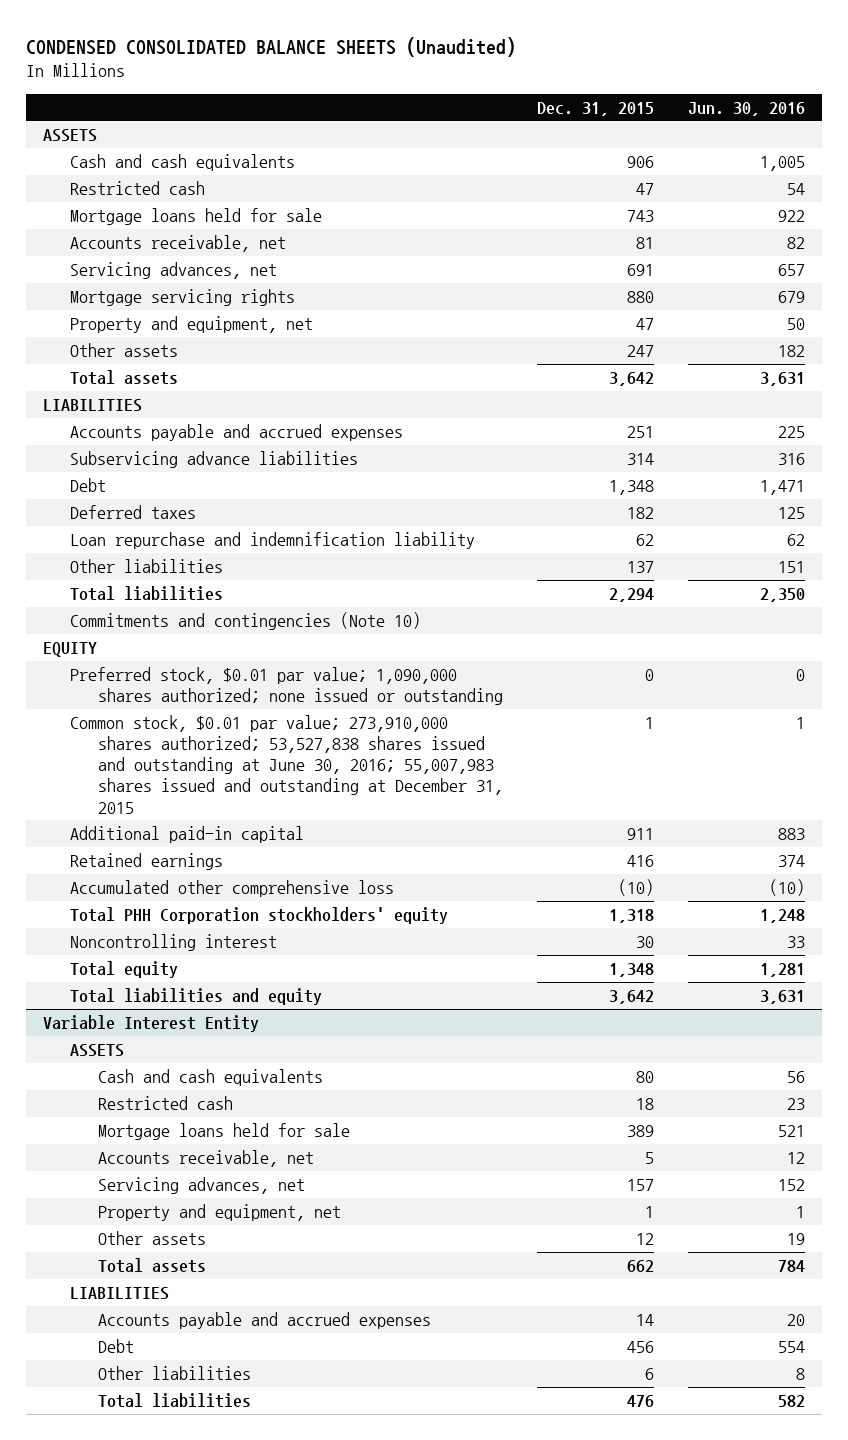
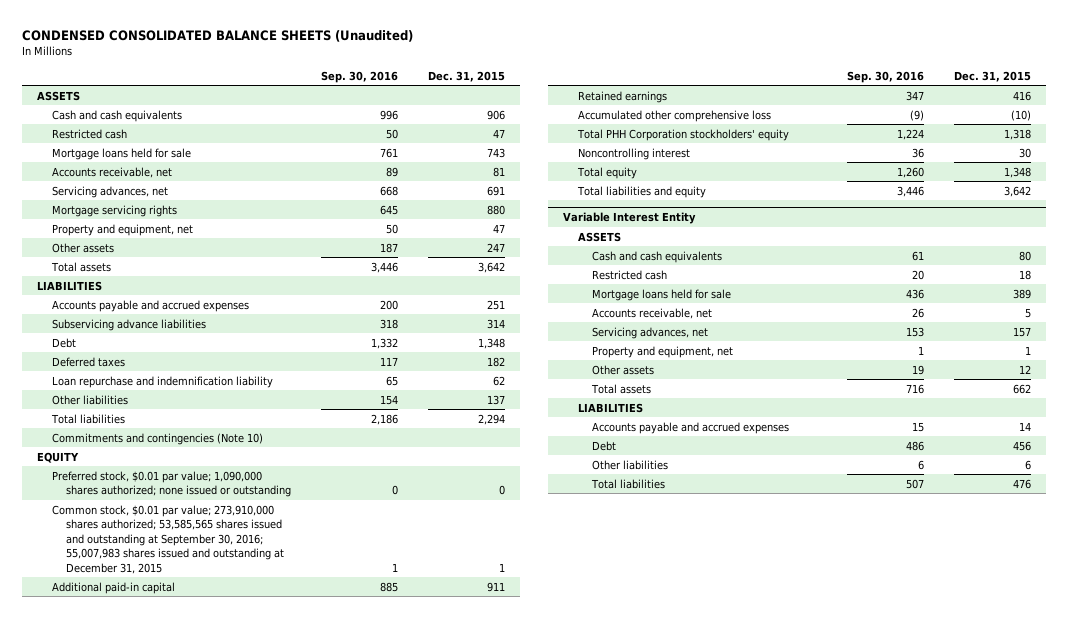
[687,101,805,116] Jun. 30, 2016 -> none
none -> [321,70,399,83] Sep. 30, 2016
[70,714,503,814] Common stock, $0.01 par value; 273,910,000 shares authorized; 53,527,838 shares issued and outstanding at June 30, 2016; 55,007,983 shares issued and outstanding at December 31, 2015 -> [51,504,284,574] Common stock, $0.01 par value; 273,910,000 shares authorized; 53,585,565 shares issued and outstanding at September 30, 2016; 55,007,983 shares issued and outstanding at December 31, 2015

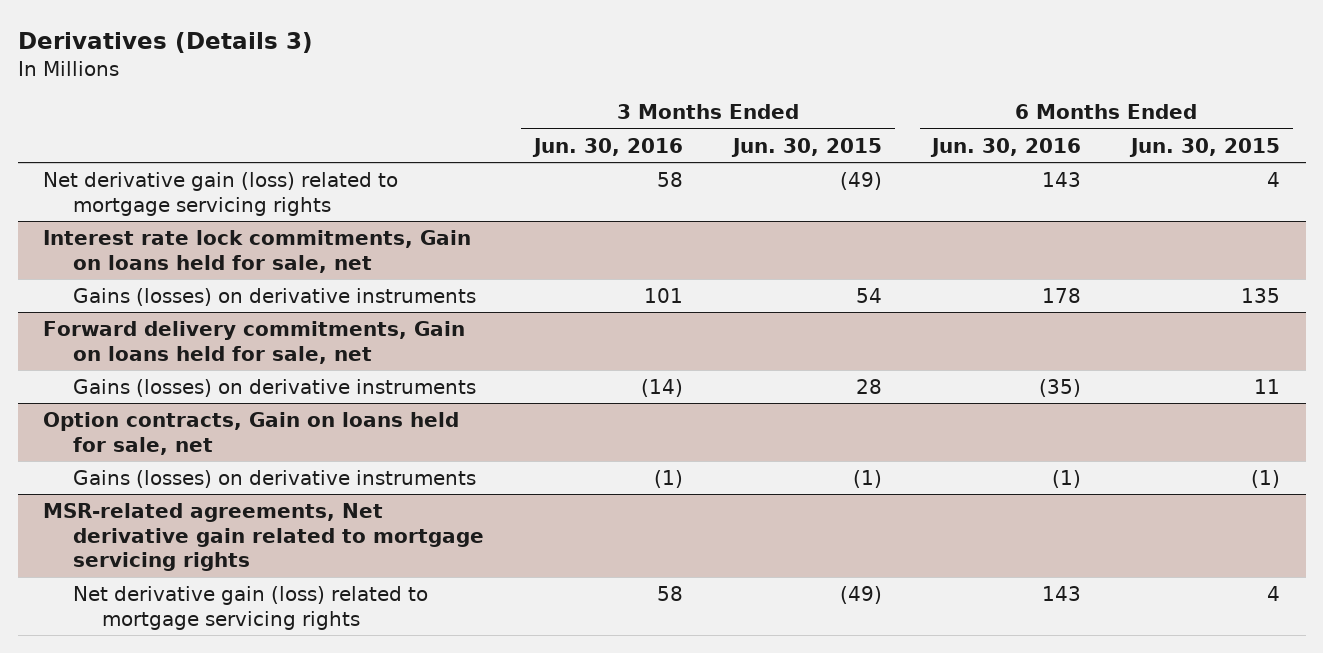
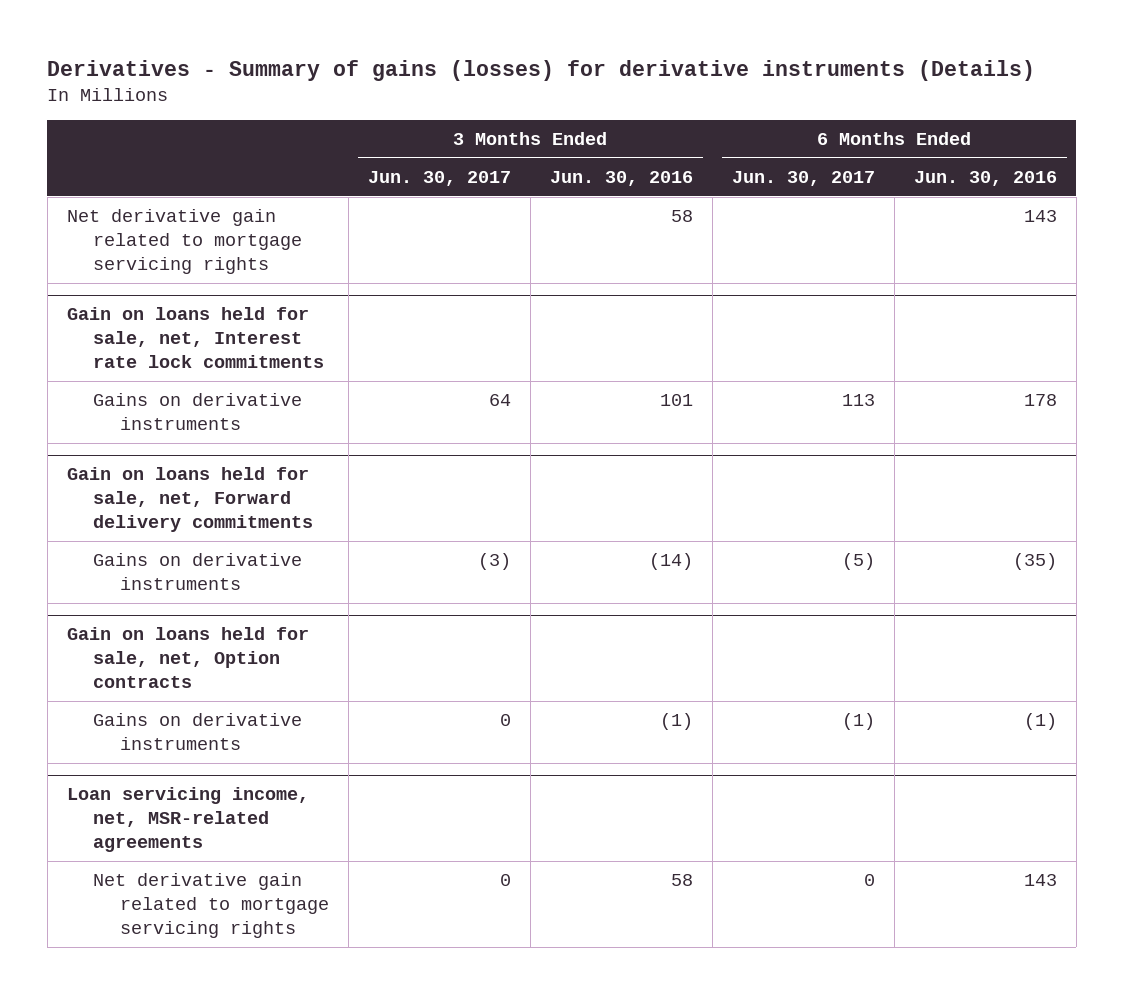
[17,31,313,53] Derivatives (Details 3) -> [47,60,1036,82] Derivatives - Summary of gains (losses) for derivative instruments (Details)
[730,137,882,157] Jun. 30, 2015 -> none
[1129,137,1281,157] Jun. 30, 2015 -> none
none -> [367,171,511,187] Jun. 30, 2017
none -> [731,171,875,187] Jun. 30, 2017
[42,502,484,572] MSR-related agreements, Net derivative gain related to mortgage servicing rights -> none
[42,171,398,216] Net derivative gain (loss) related to mortgage servicing rights -> [66,209,303,275] Net derivative gain related to mortgage servicing rights
[42,229,471,273] Interest rate lock commitments, Gain on loans held for sale, net -> [66,307,325,369] Gain on loans held for sale, net, Interest rate lock commitments
[72,287,476,306] Gains (losses) on derivative instruments -> [93,393,303,431] Gains on derivative instruments
[42,320,465,364] Forward delivery commitments, Gain on loans held for sale, net -> [66,467,314,533] Gain on loans held for sale, net, Forward delivery commitments
[72,378,476,397] Gains (losses) on derivative instruments -> [93,553,303,591] Gains on derivative instruments
[42,411,459,455] Option contracts, Gain on loans held for sale, net -> [66,627,309,689] Gain on loans held for sale, net, Option contracts
[72,469,476,488] Gains (losses) on derivative instruments -> [93,713,303,751] Gains on derivative instruments
none -> [66,787,309,853] Loan servicing income, net, MSR-related agreements
[72,585,428,630] Net derivative gain (loss) related to mortgage servicing rights -> [93,873,329,939] Net derivative gain related to mortgage servicing rights

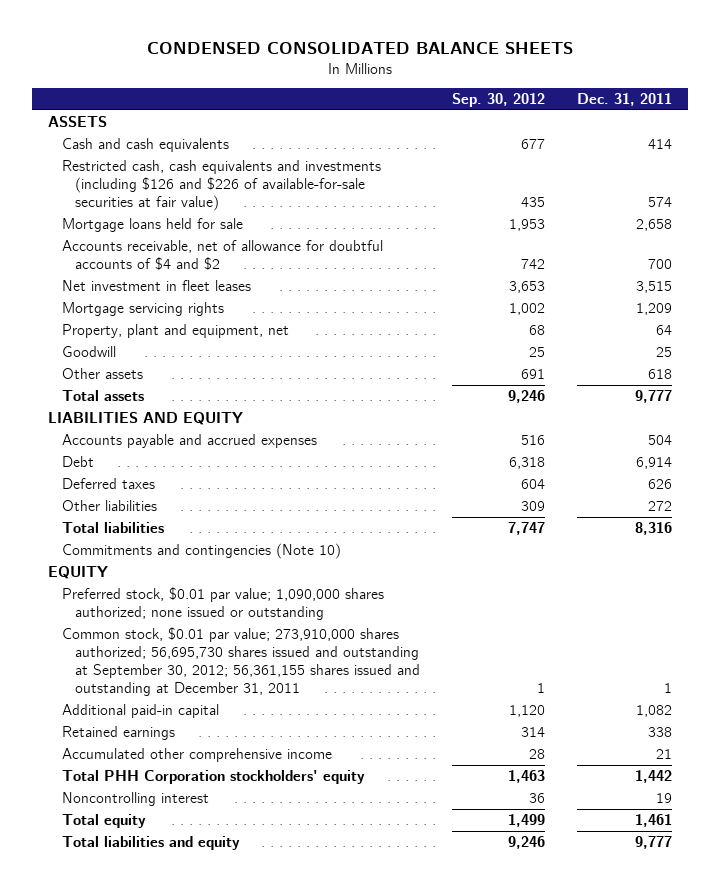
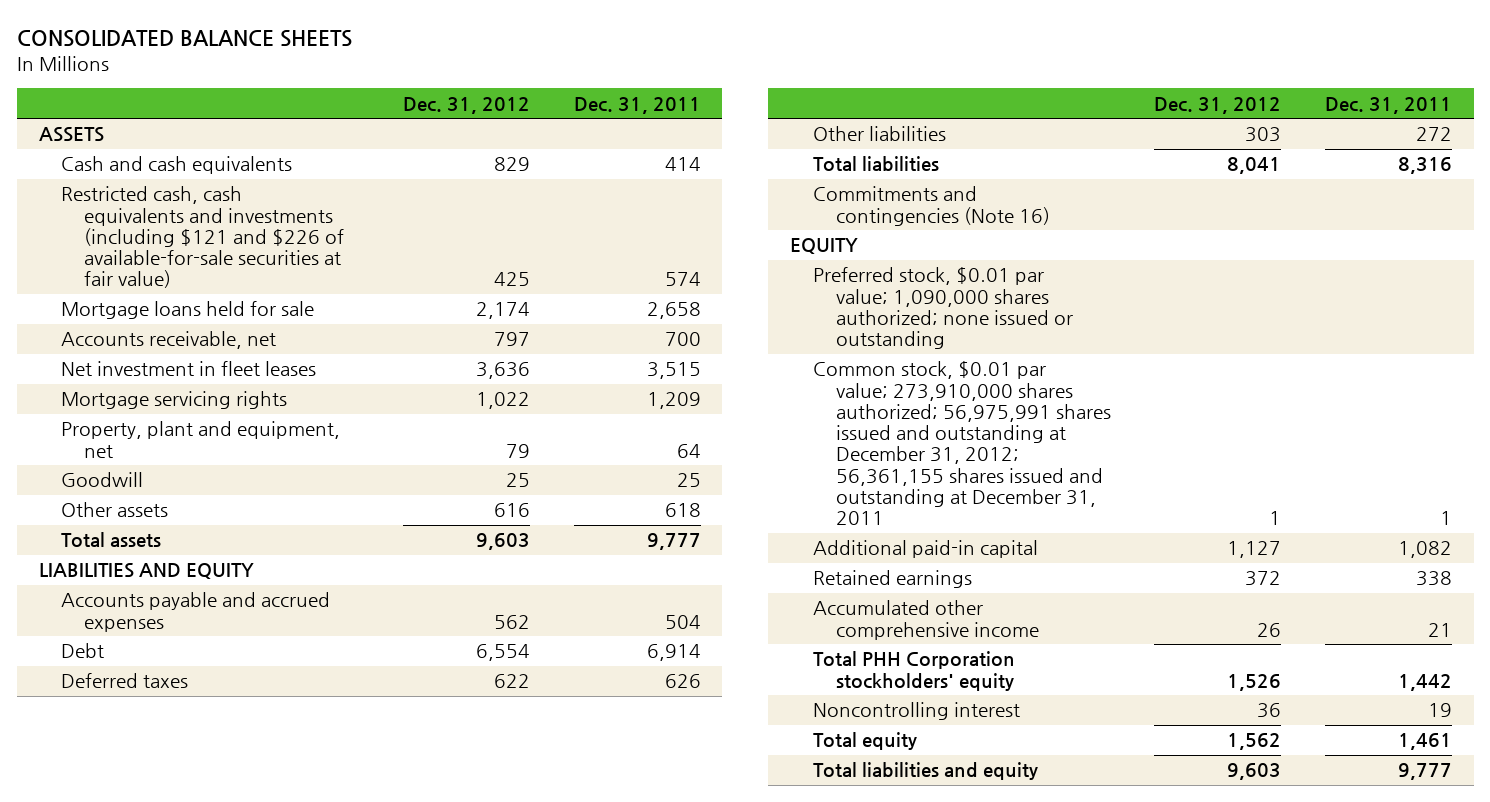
[147,42,574,55] CONDENSED CONSOLIDATED BALANCE SHEETS -> [16,30,352,48] CONSOLIDATED BALANCE SHEETS
[452,92,546,107] Sep. 30, 2012 -> none
none -> [402,96,530,114] Dec. 31, 2012
[61,159,381,212] Restricted cash, cash equivalents and investments (including $126 and $226 of available-for-sale securities at fair value) -> [61,186,345,289] Restricted cash, cash equivalents and investments (including $121 and $226 of available-for-sale securities at fair value)
[61,239,383,271] Accounts receivable, net of allowance for doubtful accounts of $4 and $2 -> [61,331,277,350] Accounts receivable, net
[61,542,341,559] Commitments and contingencies (Note 10) -> [812,186,1050,226] Commitments and contingencies (Note 16)
[61,626,421,697] Common stock, $0.01 par value; 273,910,000 shares authorized; 56,695,730 shares issued and outstanding at September 30, 2012; 56,361,155 shares issued and outstanding at December 31, 2011 -> [812,361,1111,526] Common stock, $0.01 par value; 273,910,000 shares authorized; 56,975,991 shares issued and outstanding at December 31, 2012; 56,361,155 shares issued and outstanding at December 31, 2011

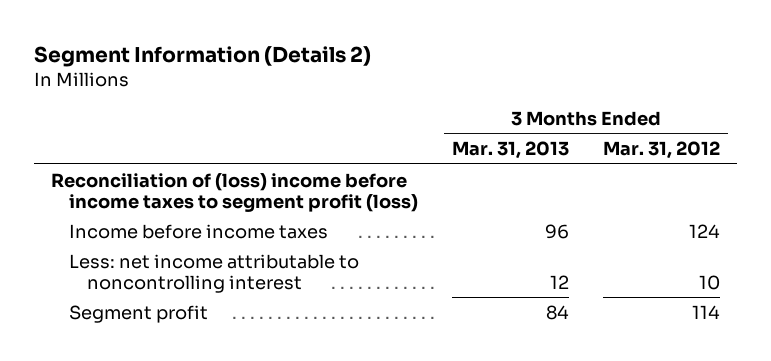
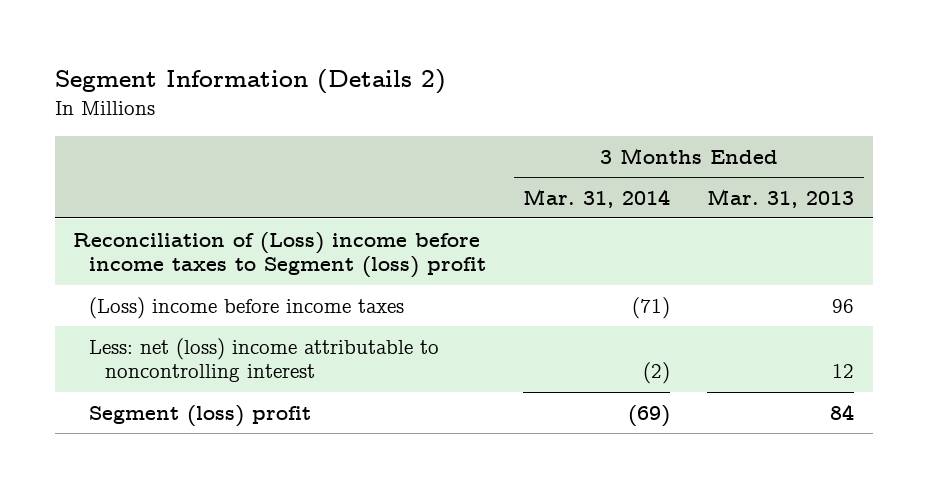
[602,141,720,160] Mar. 31, 2012 -> none
none -> [523,188,671,208] Mar. 31, 2014
[51,172,419,212] Reconciliation of (loss) income before income taxes to segment profit (loss) -> [73,231,487,279] Reconciliation of (Loss) income before income taxes to Segment (loss) profit
[69,223,329,239] Income before income taxes -> [89,296,405,319] (Loss) income before income taxes
[69,253,360,293] Less: net income attributable to noncontrolling interest -> [89,337,440,383] Less: net (loss) income attributable to noncontrolling interest
[69,304,209,323] Segment profit -> [89,404,312,427] Segment (loss) profit

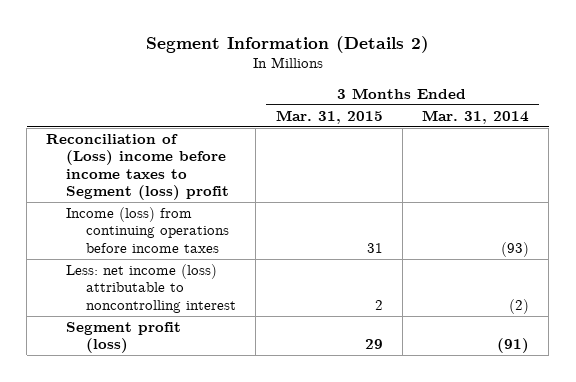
[707,188,855,208] Mar. 31, 2013 -> none
none -> [275,109,383,124] Mar. 31, 2015
[89,296,405,319] (Loss) income before income taxes -> [66,206,230,253] Income (loss) from continuing operations before income taxes
[632,296,671,319] (71) -> [501,241,530,257] (93)
[89,337,440,383] Less: net (loss) income attributable to noncontrolling interest -> [66,263,237,313] Less: net income (loss) attributable to noncontrolling interest
[89,404,312,427] Segment (loss) profit -> [66,321,182,354] Segment profit (loss)
[628,404,671,427] (69) -> [497,338,530,354] (91)

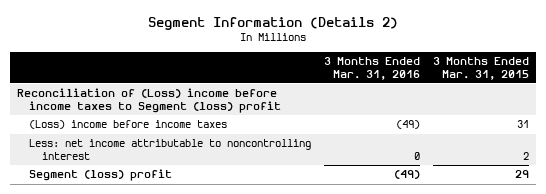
[422,109,530,124] Mar. 31, 2014 -> none
none -> [324,57,421,80] 3 Months Ended Mar. 31, 2016
[66,206,230,253] Income (loss) from continuing operations before income taxes -> [29,120,228,130] (Loss) income before income taxes
[66,263,237,313] Less: net income (loss) attributable to noncontrolling interest -> [29,139,312,160] Less: net income attributable to noncontrolling interest
[66,321,182,354] Segment profit (loss) -> [29,169,173,182] Segment (loss) profit

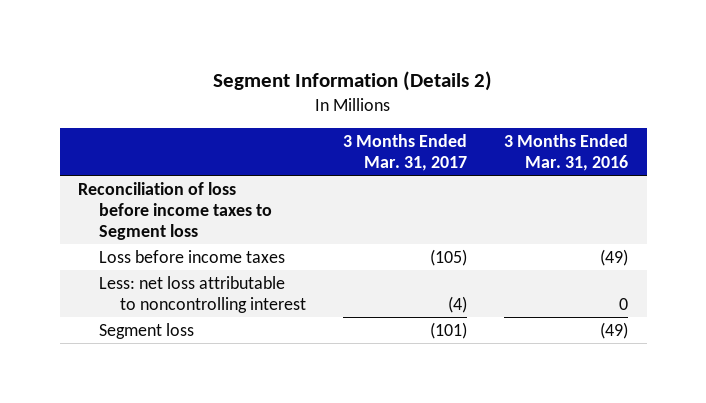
[433,57,530,80] 3 Months Ended Mar. 31, 2015 -> none
none -> [343,133,468,172] 3 Months Ended Mar. 31, 2017
[16,88,282,113] Reconciliation of (Loss) income before income taxes to Segment (loss) profit -> [78,181,273,241] Reconciliation of loss before income taxes to Segment loss
[29,120,228,130] (Loss) income before income taxes -> [99,249,286,263] Loss before income taxes
[29,139,312,160] Less: net income attributable to noncontrolling interest -> [99,275,307,313] Less: net loss attributable to noncontrolling interest
[29,169,173,182] Segment (loss) profit -> [99,322,195,339] Segment loss

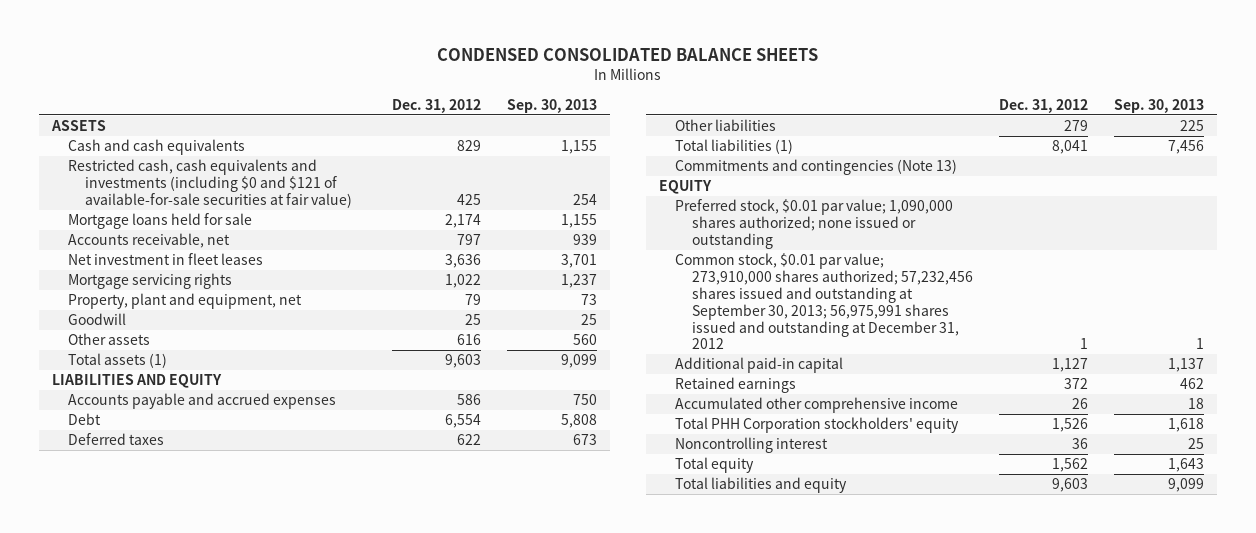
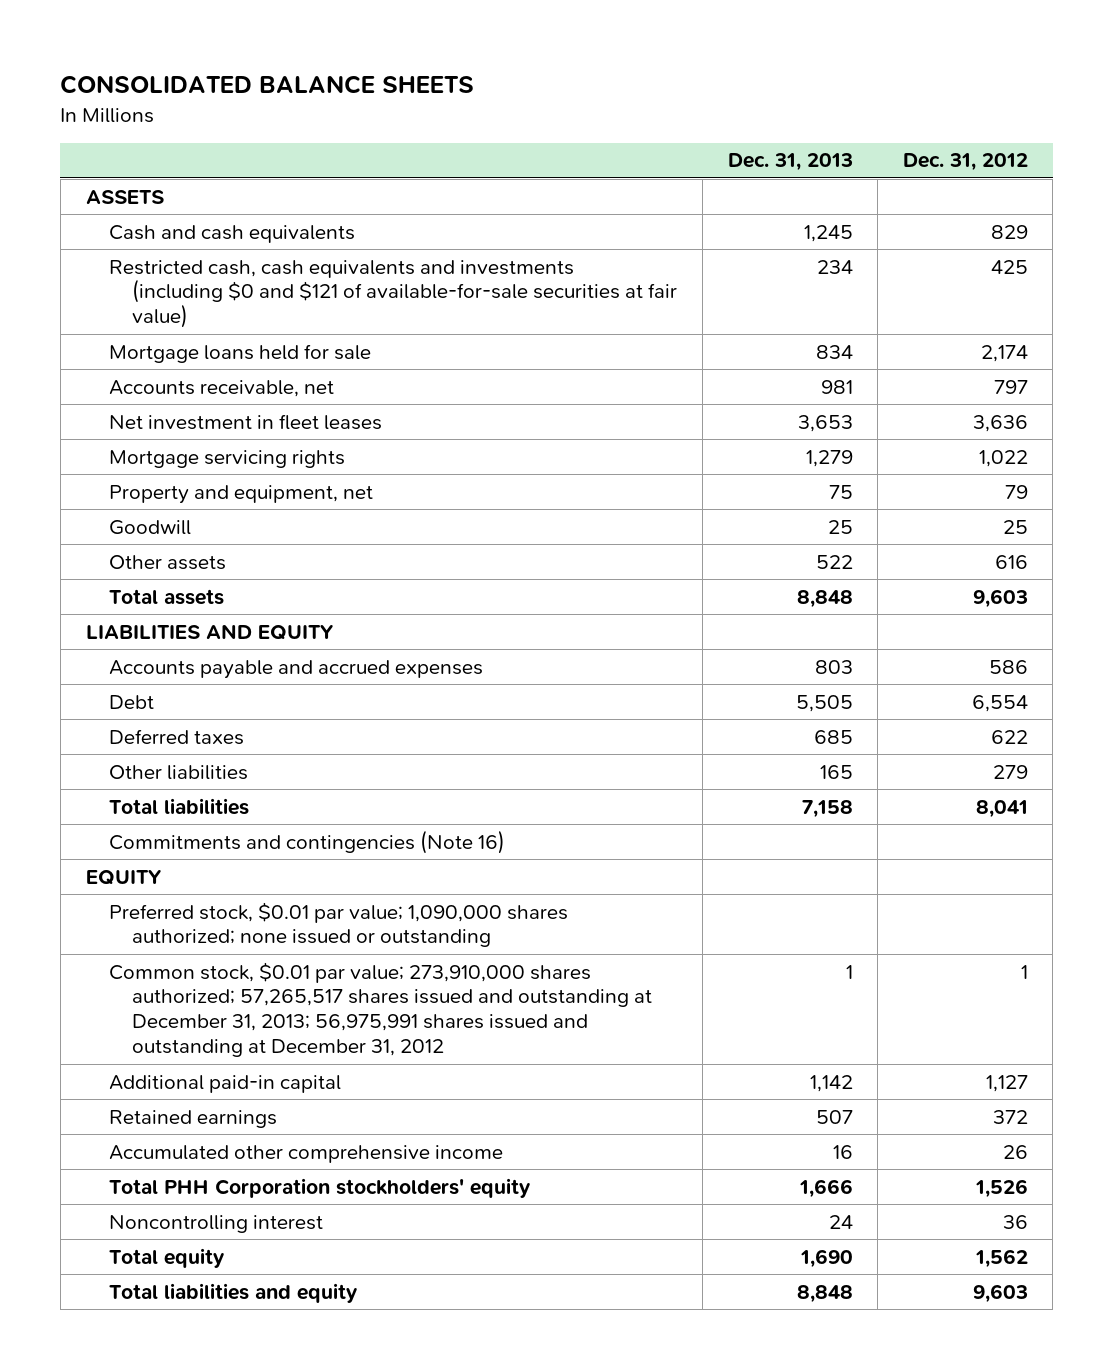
[437,48,819,62] CONDENSED CONSOLIDATED BALANCE SHEETS -> [60,75,475,95] CONSOLIDATED BALANCE SHEETS
[507,98,598,113] Sep. 30, 2013 -> none
none -> [727,153,853,172] Dec. 31, 2013
[68,293,303,310] Property, plant and equipment, net -> [108,484,373,504] Property and equipment, net
[68,353,168,369] Total assets (1) -> [108,588,224,605] Total assets
[675,139,794,155] Total liabilities (1) -> [108,797,249,815] Total liabilities
[675,159,958,176] Commitments and contingencies (Note 13) -> [108,829,505,854] Commitments and contingencies (Note 16)
[675,253,973,350] Common stock, $0.01 par value; 273,910,000 shares authorized; 57,232,456 shares issued and outstanding at September 30, 2013; 56,975,991 shares issued and outstanding at December 31, 2012 -> [108,961,653,1058] Common stock, $0.01 par value; 273,910,000 shares authorized; 57,265,517 shares issued and outstanding at December 31, 2013; 56,975,991 shares issued and outstanding at December 31, 2012

